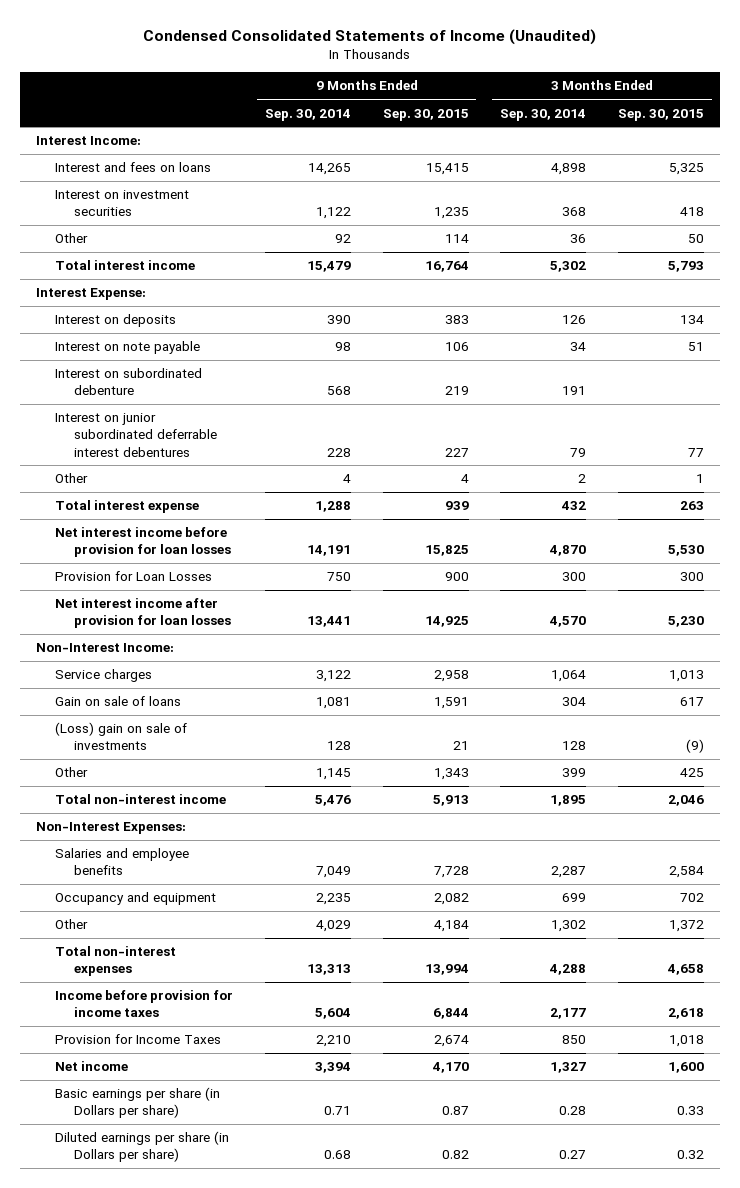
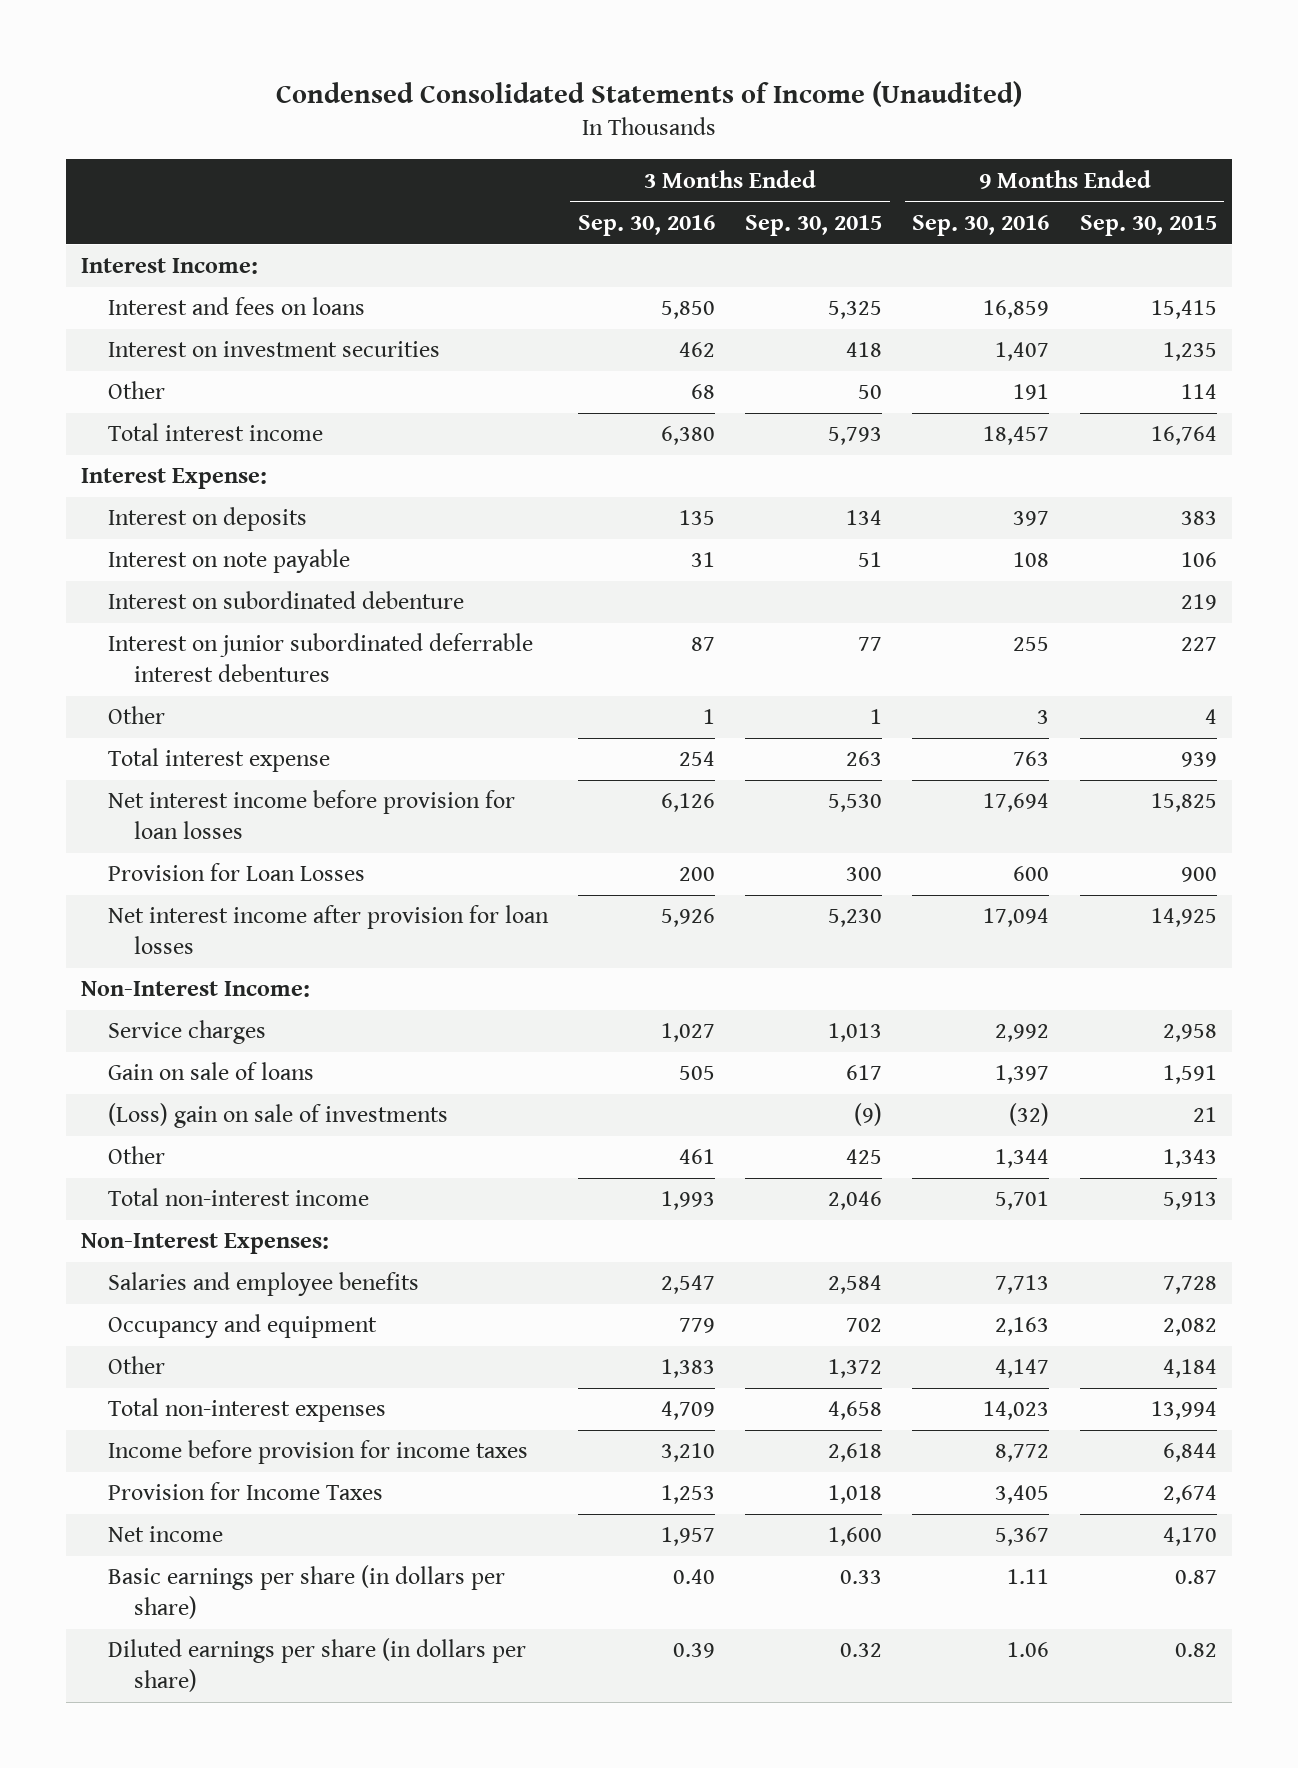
[264,108,351,121] Sep. 30, 2014 -> none
[500,108,587,121] Sep. 30, 2014 -> none
none -> [577,214,715,236] Sep. 30, 2016
none -> [912,214,1050,236] Sep. 30, 2016
[54,1087,220,1119] Basic earnings per share (in Dollars per share) -> [107,1565,505,1619] Basic earnings per share (in dollars per share)
[54,1131,229,1163] Diluted earnings per share (in Dollars per share) -> [107,1638,526,1692] Diluted earnings per share (in dollars per share)

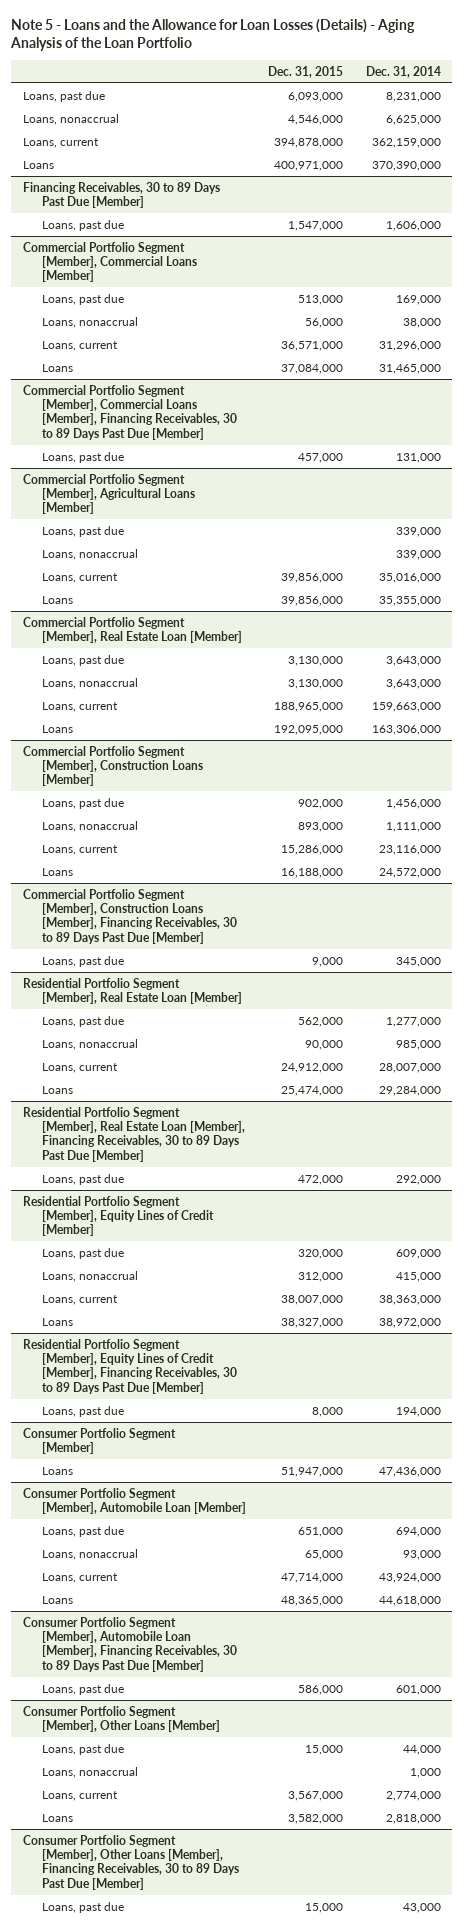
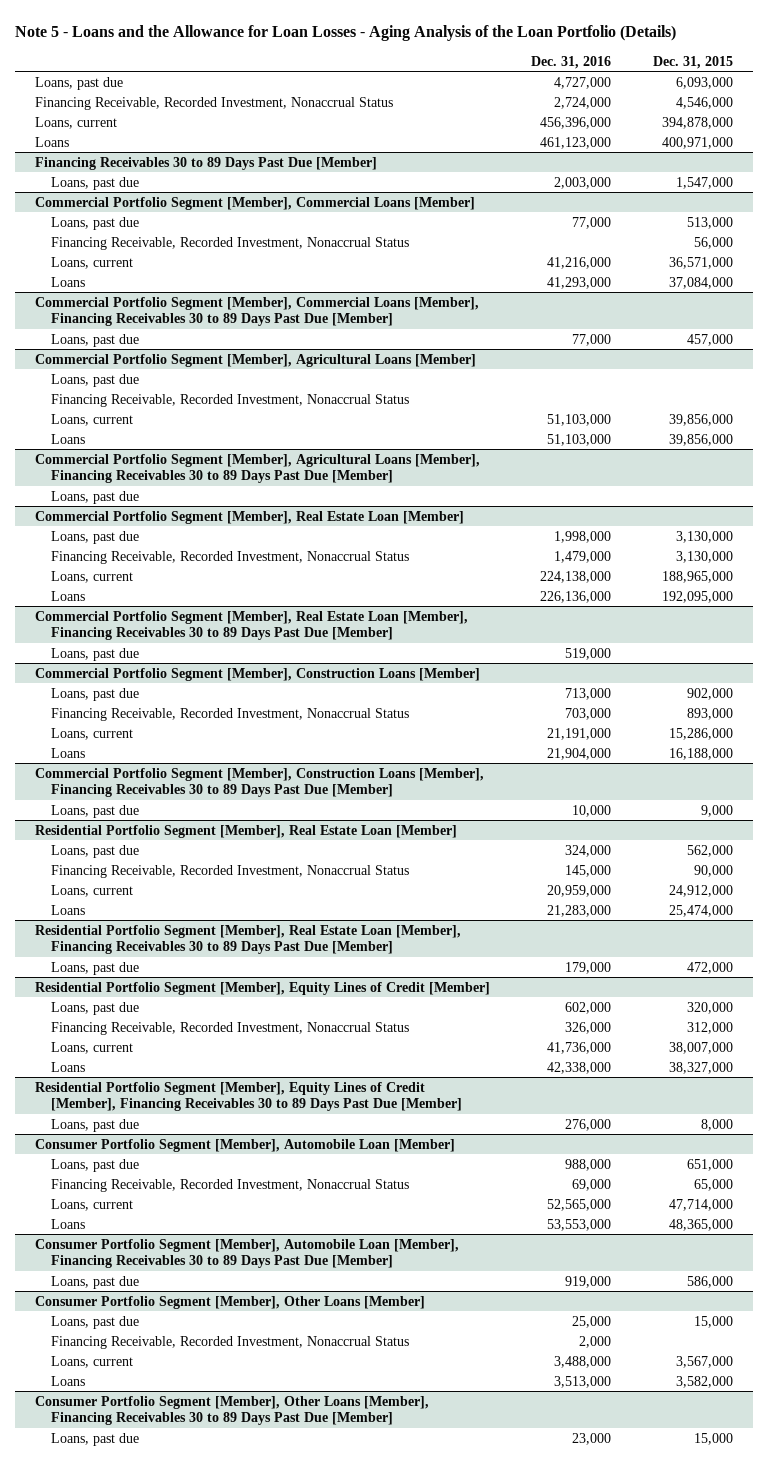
[10,18,416,52] Note 5 - Loans and the Allowance for Loan Losses (Details) - Aging Analysis of the Loan Portfolio -> [14,24,676,41] Note 5 - Loans and the Allowance for Loan Losses - Aging Analysis of the Loan Portfolio (Details)
[366,65,442,78] Dec. 31, 2014 -> none
none -> [531,55,612,69] Dec. 31, 2016
[22,113,119,125] Loans, nonaccrual -> [35,96,394,110] Financing Receivable, Recorded Investment, Nonaccrual Status
[22,181,220,208] Financing Receivables, 30 to 89 Days Past Due [Member] -> [35,156,378,170] Financing Receivables 30 to 89 Days Past Due [Member]
[41,316,138,328] Loans, nonaccrual -> [51,236,410,250] Financing Receivable, Recorded Investment, Nonaccrual Status
[22,384,237,440] Commercial Portfolio Segment [Member], Commercial Loans [Member], Financing Receivables, 30 to 89 Days Past Due [Member] -> [35,296,480,327] Commercial Portfolio Segment [Member], Commercial Loans [Member], Financing Receivables 30 to 89 Days Past Due [Member]
[41,548,138,560] Loans, nonaccrual -> [51,393,410,407] Financing Receivable, Recorded Investment, Nonaccrual Status
none -> [35,453,481,484] Commercial Portfolio Segment [Member], Agricultural Loans [Member], Financing Receivables 30 to 89 Days Past Due [Member]
none -> [51,490,140,504] Loans, past due
[41,677,138,689] Loans, nonaccrual -> [51,550,410,564] Financing Receivable, Recorded Investment, Nonaccrual Status
none -> [35,610,469,641] Commercial Portfolio Segment [Member], Real Estate Loan [Member], Financing Receivables 30 to 89 Days Past Due [Member]
none -> [51,647,140,661] Loans, past due
[41,820,138,832] Loans, nonaccrual -> [51,707,410,721] Financing Receivable, Recorded Investment, Nonaccrual Status
[22,888,237,944] Commercial Portfolio Segment [Member], Construction Loans [Member], Financing Receivables, 30 to 89 Days Past Due [Member] -> [35,767,485,798] Commercial Portfolio Segment [Member], Construction Loans [Member], Financing Receivables 30 to 89 Days Past Due [Member]
[41,1038,138,1050] Loans, nonaccrual -> [51,864,410,878] Financing Receivable, Recorded Investment, Nonaccrual Status
[22,1106,245,1162] Residential Portfolio Segment [Member], Real Estate Loan [Member], Financing Receivables, 30 to 89 Days Past Due [Member] -> [35,924,462,955] Residential Portfolio Segment [Member], Real Estate Loan [Member], Financing Receivables 30 to 89 Days Past Due [Member]
[41,1270,138,1282] Loans, nonaccrual -> [51,1021,410,1035] Financing Receivable, Recorded Investment, Nonaccrual Status
[22,1338,237,1394] Residential Portfolio Segment [Member], Equity Lines of Credit [Member], Financing Receivables, 30 to 89 Days Past Due [Member] -> [35,1081,463,1112] Residential Portfolio Segment [Member], Equity Lines of Credit [Member], Financing Receivables 30 to 89 Days Past Due [Member]
[22,1427,176,1454] Consumer Portfolio Segment [Member] -> none
[41,1466,73,1475] Loans -> none
[41,1548,138,1560] Loans, nonaccrual -> [51,1178,410,1192] Financing Receivable, Recorded Investment, Nonaccrual Status
[22,1616,237,1672] Consumer Portfolio Segment [Member], Automobile Loan [Member], Financing Receivables, 30 to 89 Days Past Due [Member] -> [35,1238,460,1269] Consumer Portfolio Segment [Member], Automobile Loan [Member], Financing Receivables 30 to 89 Days Past Due [Member]
[41,1766,138,1778] Loans, nonaccrual -> [51,1335,410,1349] Financing Receivable, Recorded Investment, Nonaccrual Status
[22,1834,239,1890] Consumer Portfolio Segment [Member], Other Loans [Member], Financing Receivables, 30 to 89 Days Past Due [Member] -> [35,1395,430,1426] Consumer Portfolio Segment [Member], Other Loans [Member], Financing Receivables 30 to 89 Days Past Due [Member]

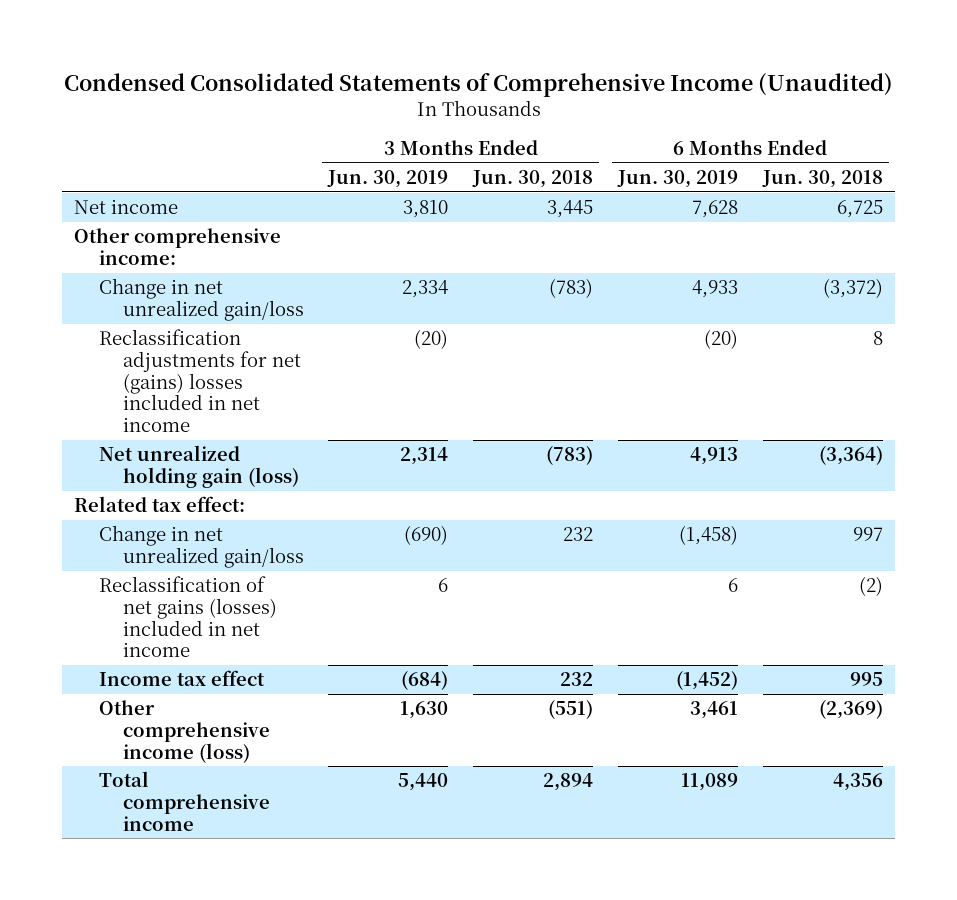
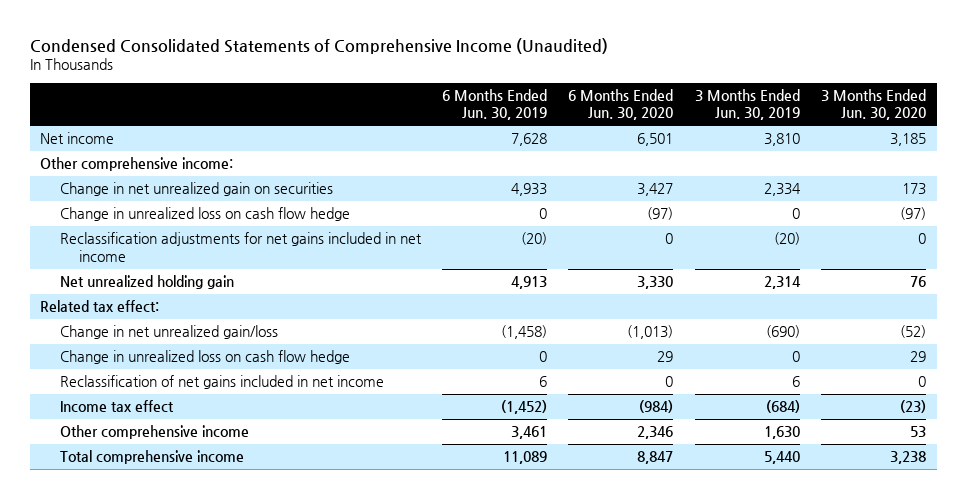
[472,170,594,189] Jun. 30, 2018 -> none
[761,170,883,189] Jun. 30, 2018 -> none
none -> [568,88,674,121] 6 Months Ended Jun. 30, 2020
none -> [821,88,927,121] 3 Months Ended Jun. 30, 2020
[98,278,304,321] Change in net unrealized gain/loss -> [59,182,333,197] Change in net unrealized gain on securities
none -> [59,207,350,222] Change in unrealized loss on cash flow hedge
[98,329,301,433] Reclassification adjustments for net (gains) losses included in net income -> [59,232,422,262] Reclassification adjustments for net gains included in net income
[98,445,299,488] Net unrealized holding gain (loss) -> [59,275,234,290] Net unrealized holding gain
none -> [59,350,350,365] Change in unrealized loss on cash flow hedge
[98,576,277,658] Reclassification of net gains (losses) included in net income -> [59,375,384,390] Reclassification of net gains included in net income
[98,700,270,763] Other comprehensive income (loss) -> [59,425,249,440] Other comprehensive income

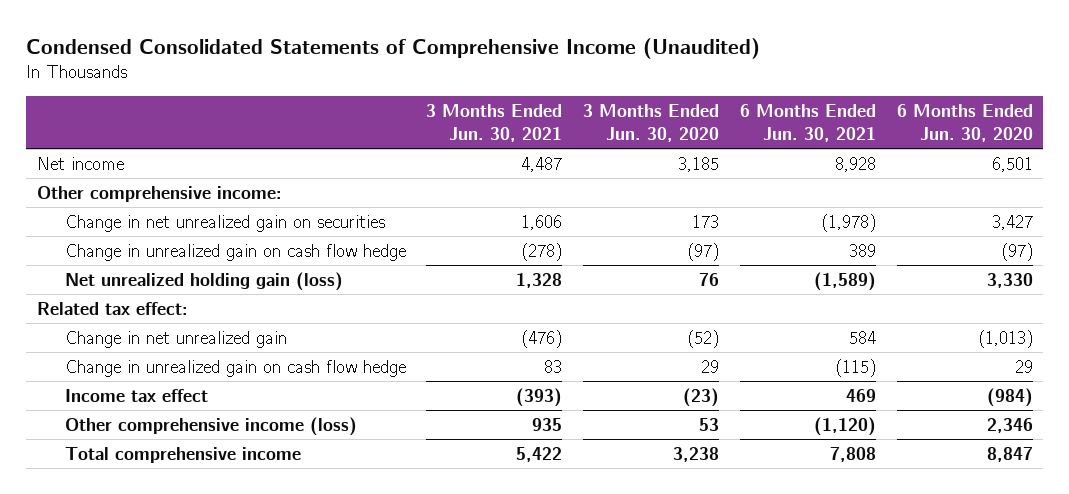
[442,88,548,121] 6 Months Ended Jun. 30, 2019 -> none
[694,88,800,121] 3 Months Ended Jun. 30, 2019 -> none
none -> [426,104,563,143] 3 Months Ended Jun. 30, 2021
none -> [739,104,876,143] 6 Months Ended Jun. 30, 2021
[59,232,422,262] Reclassification adjustments for net gains included in net income -> none
[59,207,350,222] Change in unrealized loss on cash flow hedge -> [64,243,406,261] Change in unrealized gain on cash flow hedge
[59,275,234,290] Net unrealized holding gain -> [64,271,343,291] Net unrealized holding gain (loss)
[59,375,384,390] Reclassification of net gains included in net income -> none
[59,325,278,340] Change in net unrealized gain/loss -> [64,330,287,348] Change in net unrealized gain
[59,350,350,365] Change in unrealized loss on cash flow hedge -> [64,359,406,377] Change in unrealized gain on cash flow hedge
[59,425,249,440] Other comprehensive income -> [64,416,357,436] Other comprehensive income (loss)

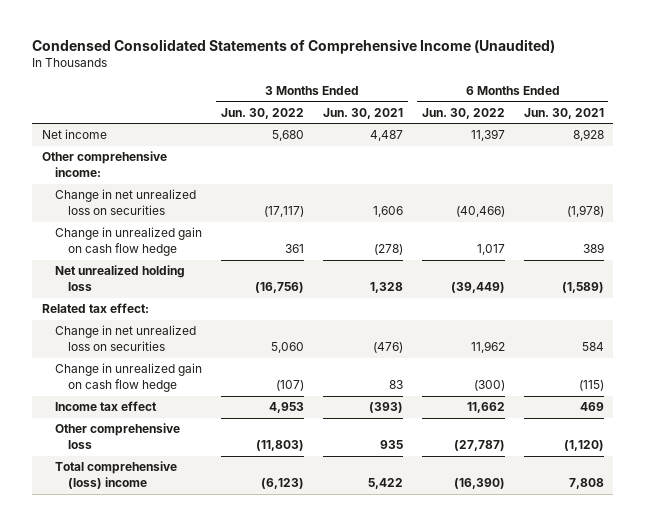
[583,104,720,143] 3 Months Ended Jun. 30, 2020 -> none
[896,104,1033,143] 6 Months Ended Jun. 30, 2020 -> none
none -> [220,107,304,119] Jun. 30, 2022
none -> [421,107,505,119] Jun. 30, 2022
[64,214,385,232] Change in net unrealized gain on securities -> [54,189,196,215] Change in net unrealized loss on securities
[64,271,343,291] Net unrealized holding gain (loss) -> [54,265,185,291] Net unrealized holding loss
[64,330,287,348] Change in net unrealized gain -> [54,325,196,351] Change in net unrealized loss on securities
[64,416,357,436] Other comprehensive income (loss) -> [54,423,180,449] Other comprehensive loss
[64,446,301,463] Total comprehensive income -> [54,461,177,489] Total comprehensive (loss) income

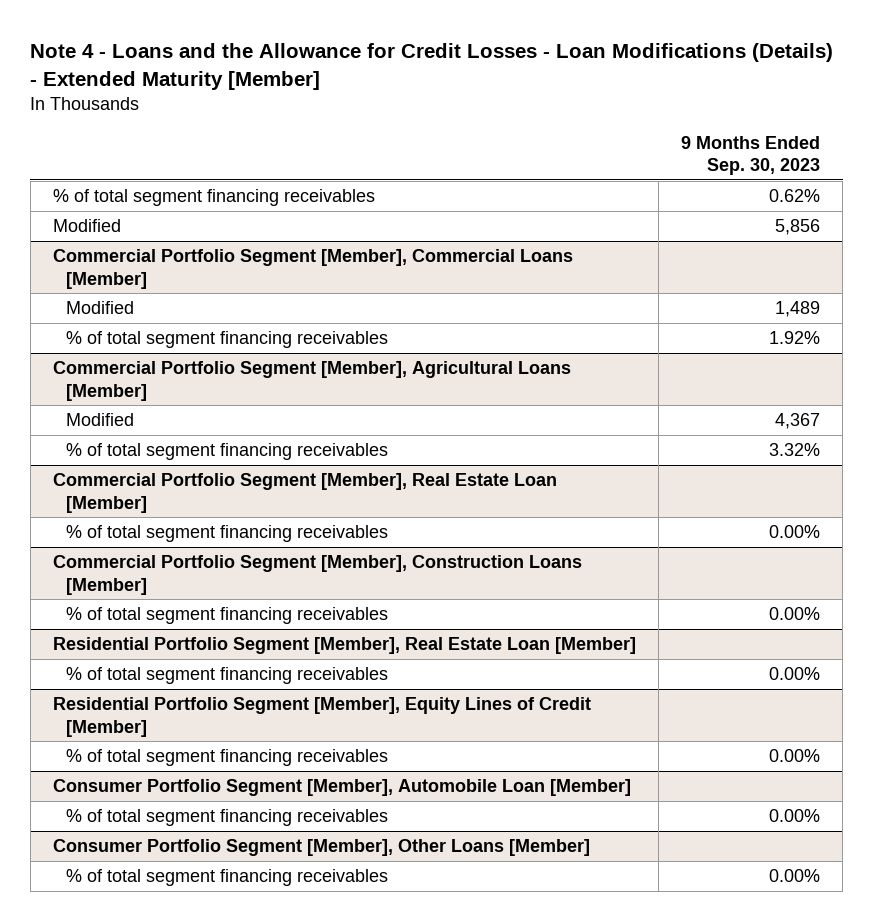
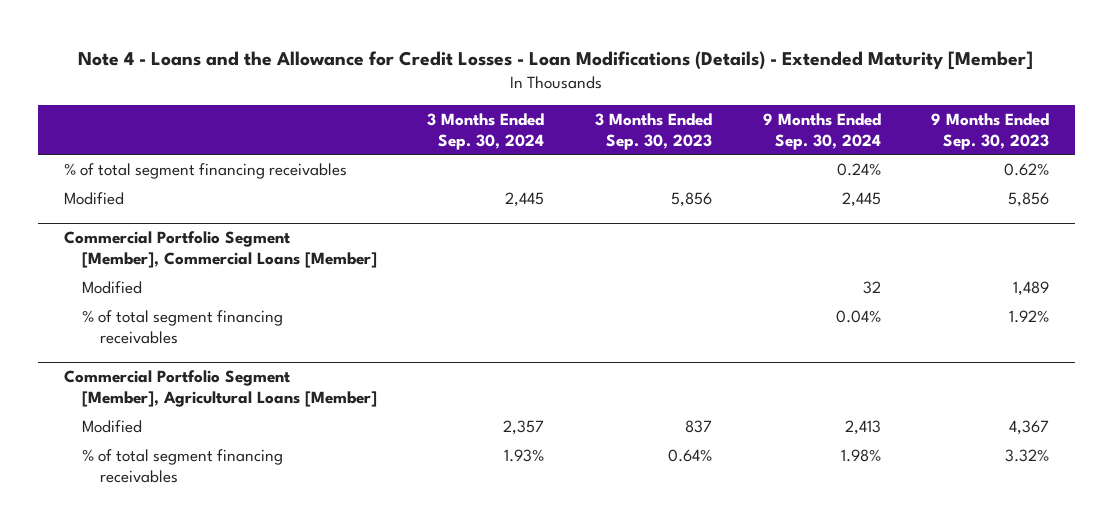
none -> [427,112,545,150] 3 Months Ended Sep. 30, 2024
none -> [594,112,712,150] 3 Months Ended Sep. 30, 2023
none -> [762,112,881,150] 9 Months Ended Sep. 30, 2024
[53,473,558,513] Commercial Portfolio Segment [Member], Real Estate Loan [Member] -> none
[65,525,388,543] % of total segment financing receivables -> none
[53,555,583,595] Commercial Portfolio Segment [Member], Construction Loans [Member] -> none
[65,607,388,625] % of total segment financing receivables -> none
[53,637,637,655] Residential Portfolio Segment [Member], Real Estate Loan [Member] -> none
[65,667,388,685] % of total segment financing receivables -> none
[53,697,592,737] Residential Portfolio Segment [Member], Equity Lines of Credit [Member] -> none
[65,749,388,767] % of total segment financing receivables -> none
[53,779,632,797] Consumer Portfolio Segment [Member], Automobile Loan [Member] -> none
[65,809,388,827] % of total segment financing receivables -> none
[53,839,591,857] Consumer Portfolio Segment [Member], Other Loans [Member] -> none
[65,869,388,887] % of total segment financing receivables -> none

